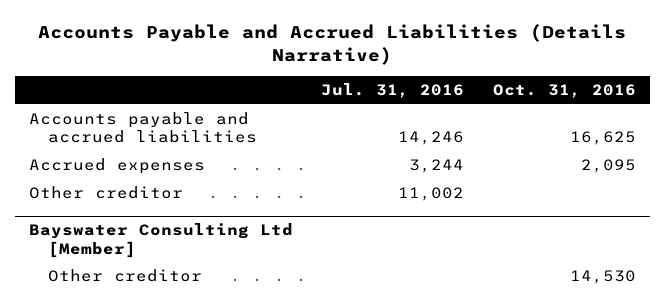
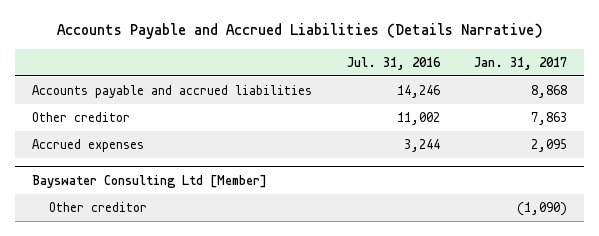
[492,83,636,98] Oct. 31, 2016 -> none
none -> [474,56,568,70] Jan. 31, 2017
[28,158,205,175] Accrued expenses -> [32,139,145,153] Accrued expenses

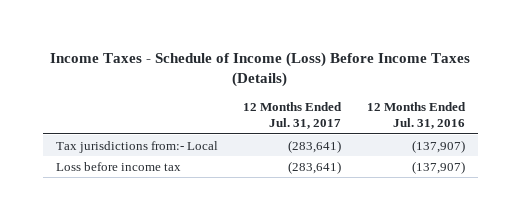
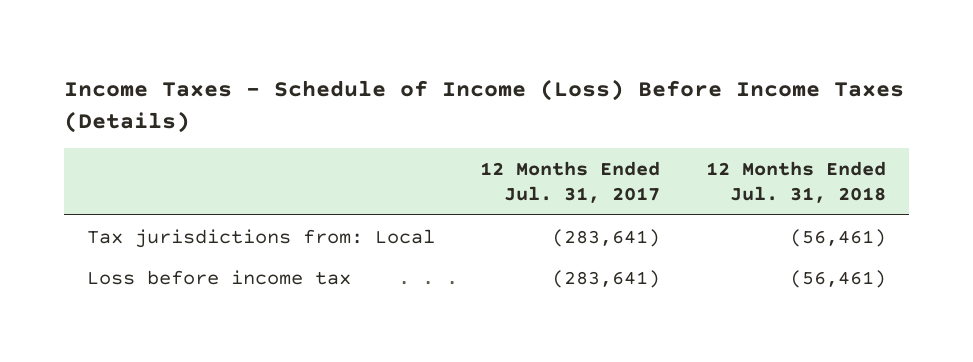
[366,102,466,130] 12 Months Ended Jul. 31, 2016 -> none
none -> [705,160,886,204] 12 Months Ended Jul. 31, 2018
[55,140,218,153] Tax jurisdictions from:- Local -> [86,228,435,248] Tax jurisdictions from: Local

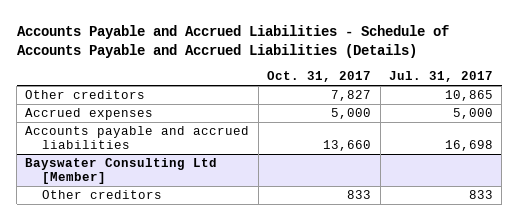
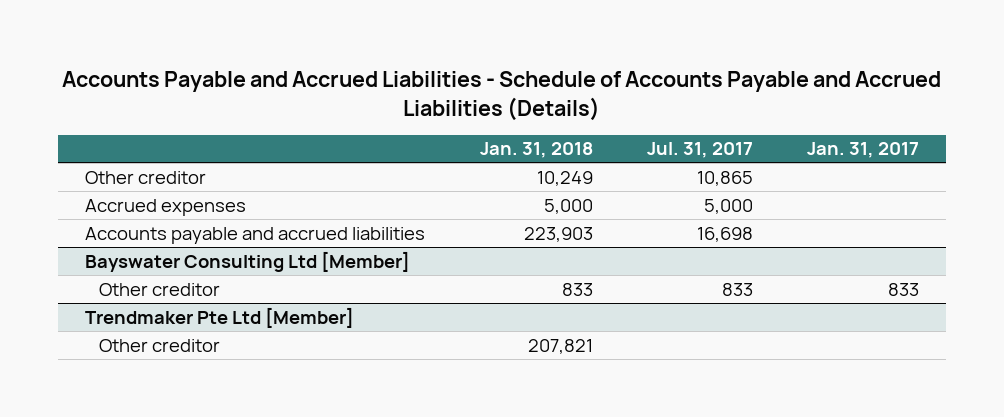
[267,71,372,83] Oct. 31, 2017 -> none
none -> [479,142,593,159] Jan. 31, 2018
none -> [806,142,919,159] Jan. 31, 2017
[25,89,146,99] Other creditors -> [85,170,207,184] Other creditor
[42,189,163,199] Other creditors -> [98,282,220,296] Other creditor
none -> [85,306,355,328] Trendmaker Pte Ltd [Member]
none -> [98,338,220,352] Other creditor

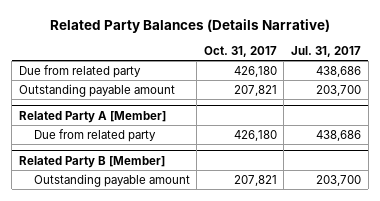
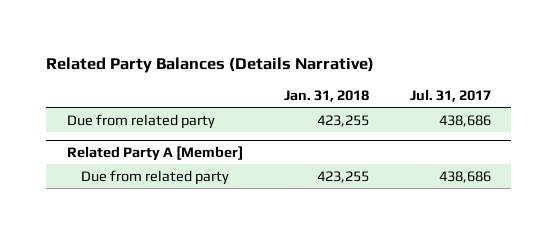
[203,45,277,57] Oct. 31, 2017 -> none
none -> [283,89,369,102] Jan. 31, 2018
[18,83,175,97] Outstanding payable amount -> none
[18,155,165,168] Related Party B [Member] -> none
[33,173,190,187] Outstanding payable amount -> none

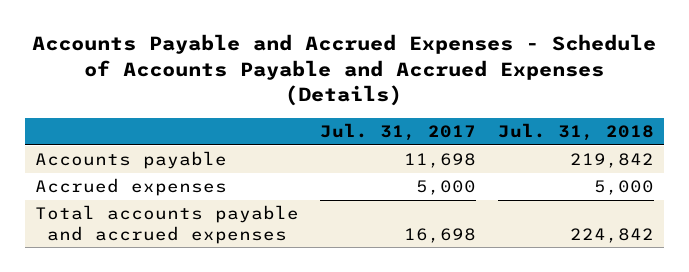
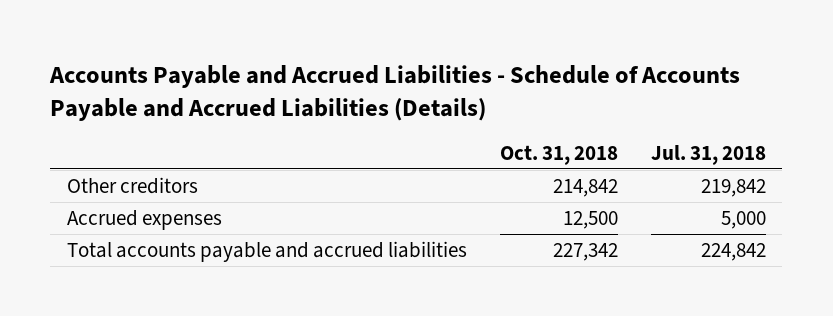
[32,34,657,107] Accounts Payable and Accrued Expenses - Schedule of Accounts Payable and Accrued Expenses (Details) -> [49,65,741,121] Accounts Payable and Accrued Liabilities - Schedule of Accounts Payable and Accrued Liabilities (Details)
[320,122,477,141] Jul. 31, 2017 -> none
none -> [499,144,618,165] Oct. 31, 2018
[35,151,228,170] Accounts payable -> [66,176,198,194] Other creditors
[35,205,300,244] Total accounts payable and accrued expenses -> [66,240,467,262] Total accounts payable and accrued liabilities

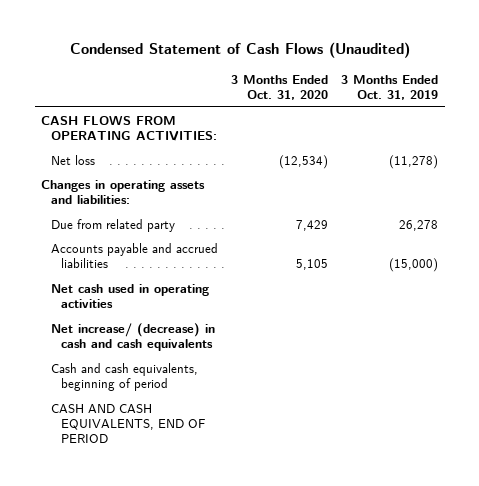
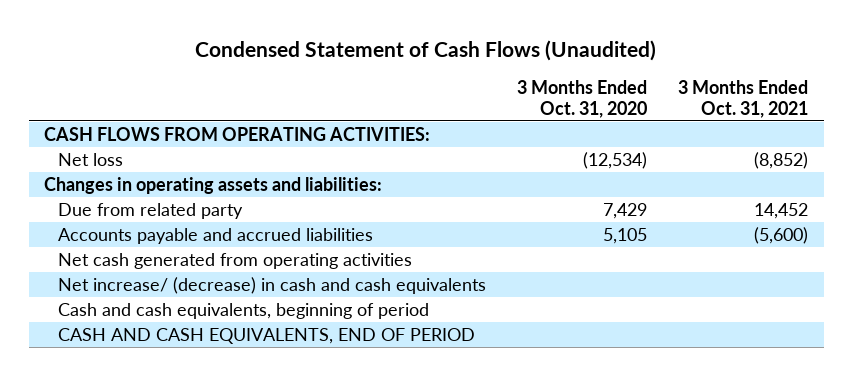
[341,74,439,101] 3 Months Ended Oct. 31, 2019 -> none
none -> [678,79,809,118] 3 Months Ended Oct. 31, 2021
[51,283,210,308] Net cash used in operating activities -> [57,253,412,270] Net cash generated from operating activities

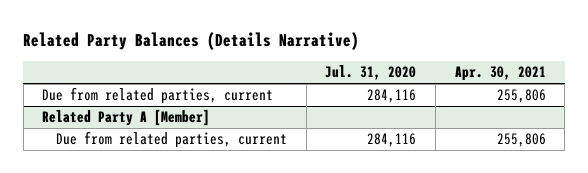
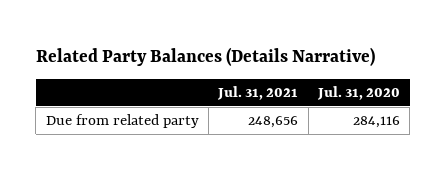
[454,66,546,82] Apr. 30, 2021 -> none
none -> [217,86,299,101] Jul. 31, 2021
[42,109,211,127] Related Party A [Member] -> none
[56,131,288,149] Due from related parties, current -> none
[42,87,274,105] Due from related parties, current -> [45,114,199,129] Due from related party

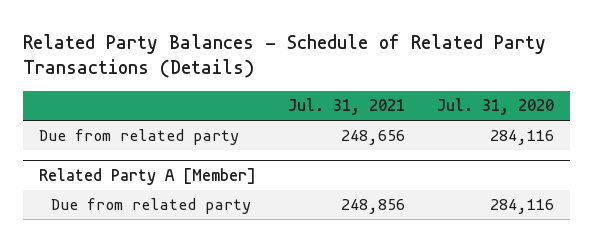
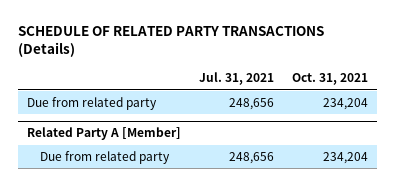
[22,33,546,79] Related Party Balances - Schedule of Related Party Transactions (Details) -> [17,25,324,58] SCHEDULE OF RELATED PARTY TRANSACTIONS (Details)
[436,98,554,116] Jul. 31, 2020 -> none
none -> [291,73,368,86] Oct. 31, 2021
[340,199,405,215] 248,856 -> [228,152,274,165] 248,656

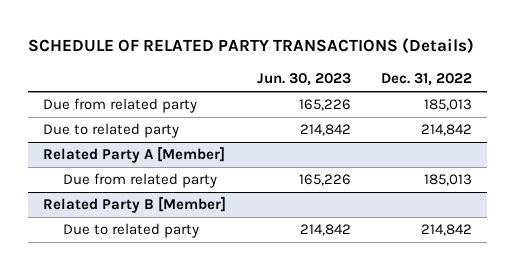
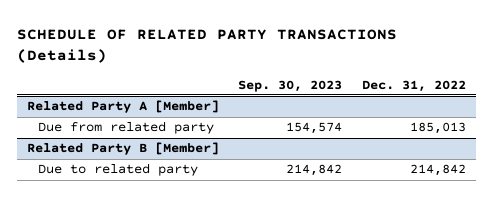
[256,73,351,87] Jun. 30, 2023 -> none
none -> [238,79,343,92] Sep. 30, 2023
[43,98,198,114] Due from related party -> none
[43,123,180,139] Due to related party -> none

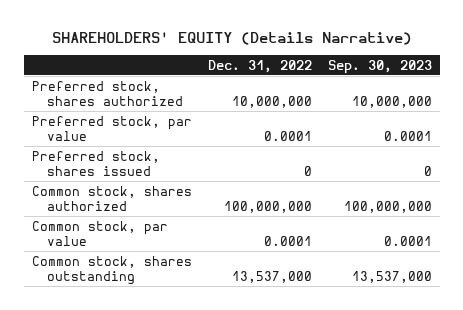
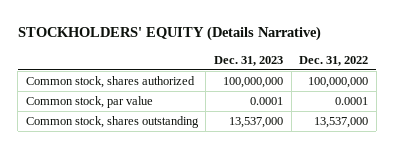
[51,31,412,45] SHAREHOLDERS' EQUITY (Details Narrative) -> [17,25,321,41] STOCKHOLDERS' EQUITY (Details Narrative)
[327,59,432,74] Sep. 30, 2023 -> none
none -> [213,55,283,66] Dec. 31, 2023
[31,80,184,106] Preferred stock, shares authorized -> none
[31,115,192,141] Preferred stock, par value -> none
[31,150,160,176] Preferred stock, shares issued -> none

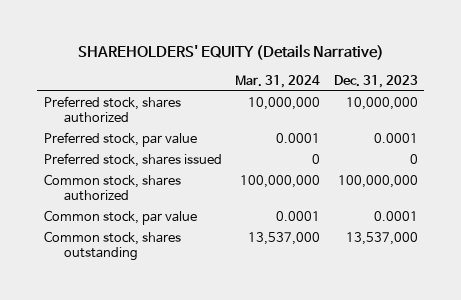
[17,25,321,41] STOCKHOLDERS' EQUITY (Details Narrative) -> [77,44,384,61] SHAREHOLDERS' EQUITY (Details Narrative)
[299,55,369,66] Dec. 31, 2022 -> none
none -> [235,74,321,88] Mar. 31, 2024
none -> [43,96,181,124] Preferred stock, shares authorized
none -> [43,132,197,148] Preferred stock, par value
none -> [43,153,222,168] Preferred stock, shares issued

